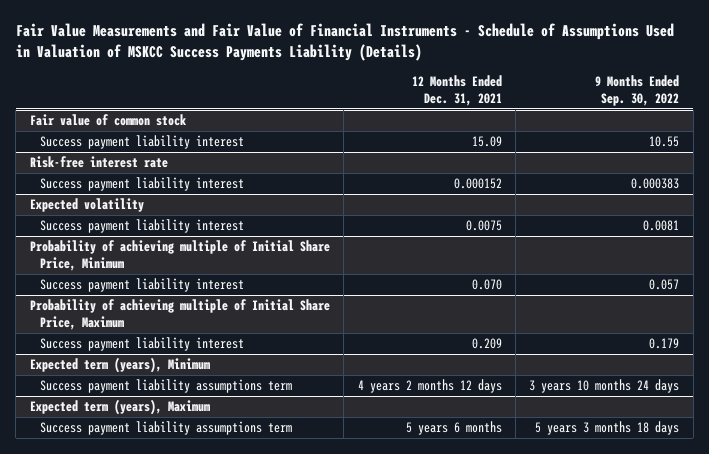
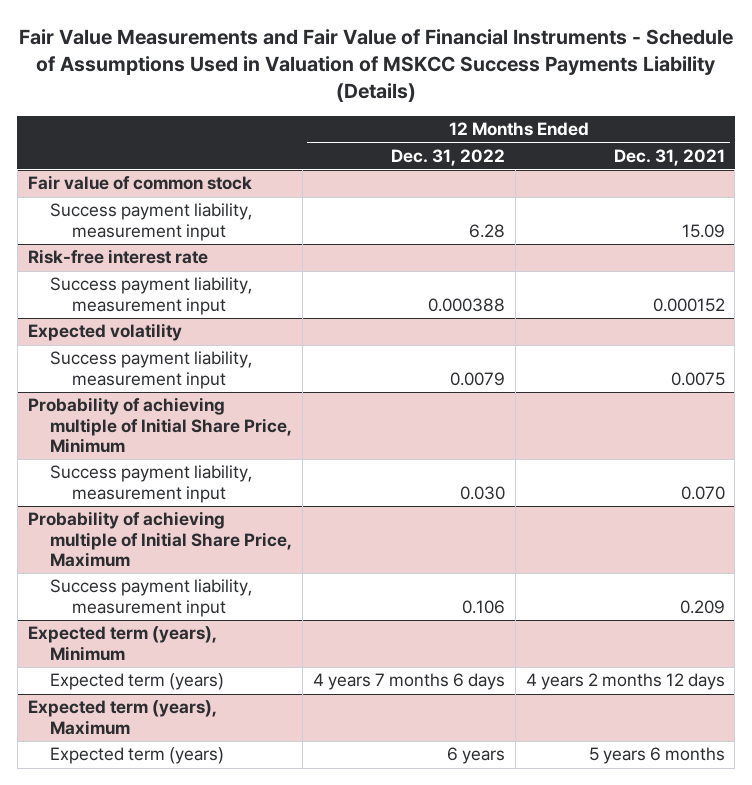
[595,74,680,107] 9 Months Ended Sep. 30, 2022 -> none
none -> [390,148,505,166] Dec. 31, 2022
[40,135,245,150] Success payment liability interest -> [49,203,253,241] Success payment liability, measurement input
[40,177,245,192] Success payment liability interest -> [49,277,253,315] Success payment liability, measurement input
[40,219,245,234] Success payment liability interest -> [49,351,253,389] Success payment liability, measurement input
[40,278,245,293] Success payment liability interest -> [49,465,253,503] Success payment liability, measurement input
[40,337,245,352] Success payment liability interest -> [49,579,253,617] Success payment liability, measurement input
[40,379,293,394] Success payment liability assumptions term -> [49,673,224,691] Expected term (years)
[40,421,293,436] Success payment liability assumptions term -> none
none -> [49,747,224,765] Expected term (years)

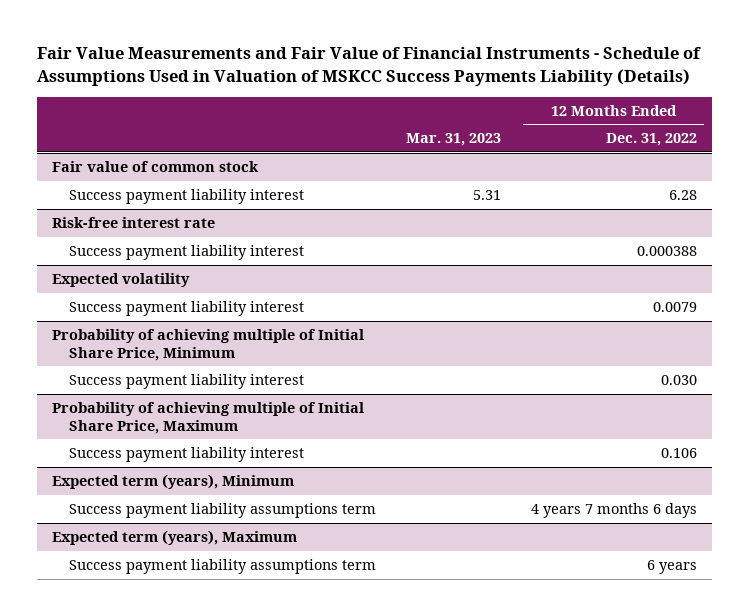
[613,148,725,166] Dec. 31, 2021 -> none
none -> [405,133,501,147] Mar. 31, 2023
[49,203,253,241] Success payment liability, measurement input -> [69,189,305,205] Success payment liability interest
[49,277,253,315] Success payment liability, measurement input -> [69,245,305,261] Success payment liability interest
[49,351,253,389] Success payment liability, measurement input -> [69,301,305,317] Success payment liability interest
[49,465,253,503] Success payment liability, measurement input -> [69,374,305,390] Success payment liability interest
[49,579,253,617] Success payment liability, measurement input -> [69,447,305,463] Success payment liability interest
[49,673,224,691] Expected term (years) -> [69,503,377,519] Success payment liability assumptions term
[49,747,224,765] Expected term (years) -> none
none -> [69,559,377,575] Success payment liability assumptions term

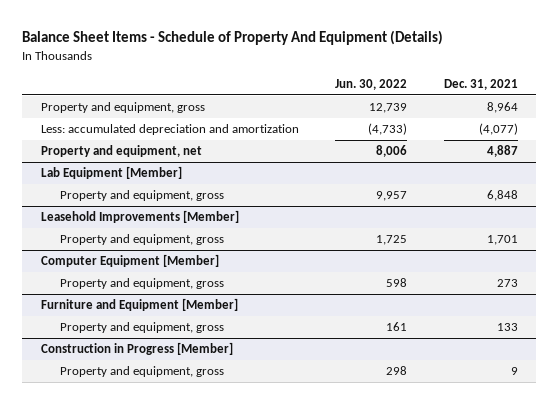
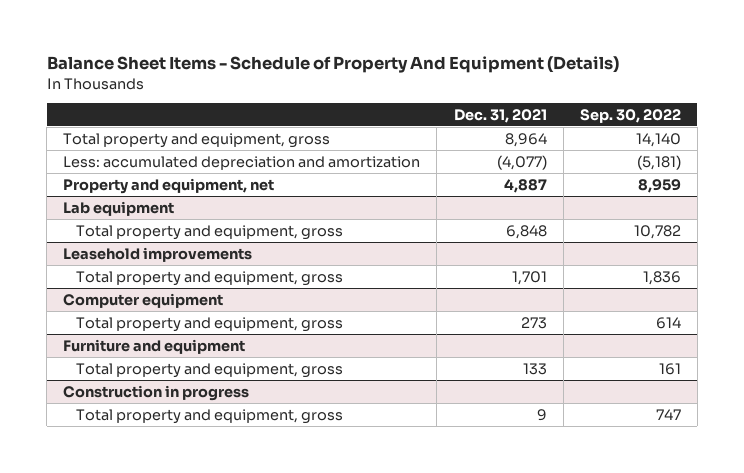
[335,79,408,91] Jun. 30, 2022 -> none
none -> [579,108,681,123] Sep. 30, 2022
[40,102,205,114] Property and equipment, gross -> [63,132,331,148] Total property and equipment, gross
[40,166,182,180] Lab Equipment [Member] -> [63,200,175,216] Lab equipment
[59,190,224,202] Property and equipment, gross -> [75,224,343,240] Total property and equipment, gross
[40,210,239,224] Leasehold Improvements [Member] -> [63,246,253,262] Leasehold improvements
[59,234,224,246] Property and equipment, gross -> [75,270,343,286] Total property and equipment, gross
[40,254,219,268] Computer Equipment [Member] -> [63,292,224,308] Computer equipment
[59,278,224,290] Property and equipment, gross -> [75,316,343,332] Total property and equipment, gross
[40,298,238,312] Furniture and Equipment [Member] -> [63,338,246,354] Furniture and equipment
[59,322,224,334] Property and equipment, gross -> [75,362,343,378] Total property and equipment, gross
[40,342,233,356] Construction in Progress [Member] -> [63,384,250,401] Construction in progress
[59,366,224,378] Property and equipment, gross -> [75,408,343,424] Total property and equipment, gross

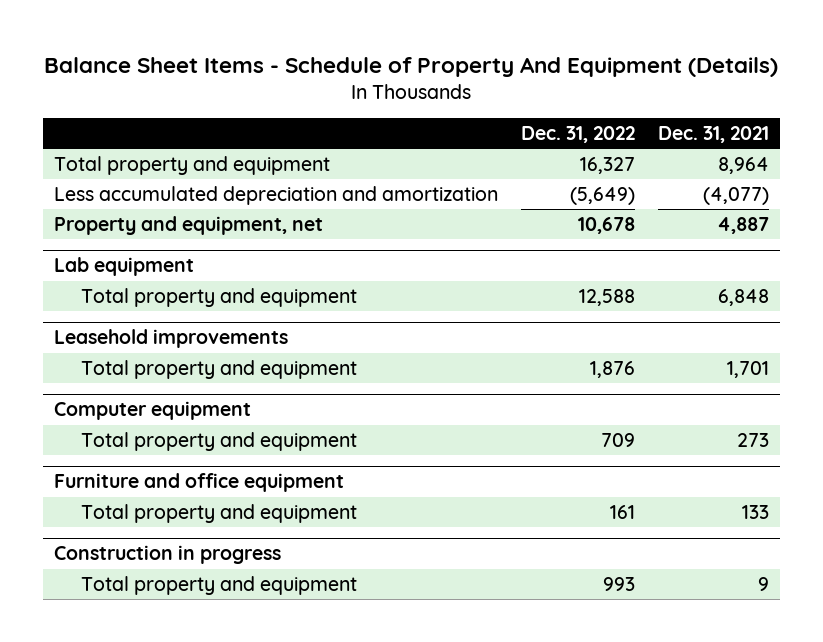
[579,108,681,123] Sep. 30, 2022 -> none
none -> [520,126,635,144] Dec. 31, 2022
[63,132,331,148] Total property and equipment, gross -> [54,155,331,175] Total property and equipment
[63,155,421,170] Less: accumulated depreciation and amortization -> [54,185,499,205] Less accumulated depreciation and amortization
[75,224,343,240] Total property and equipment, gross -> [80,287,357,307] Total property and equipment
[75,270,343,286] Total property and equipment, gross -> [80,359,357,379] Total property and equipment
[75,316,343,332] Total property and equipment, gross -> [80,431,357,451] Total property and equipment
[63,338,246,354] Furniture and equipment -> [54,473,345,493] Furniture and office equipment
[75,362,343,378] Total property and equipment, gross -> [80,503,357,523] Total property and equipment
[75,408,343,424] Total property and equipment, gross -> [80,575,357,595] Total property and equipment

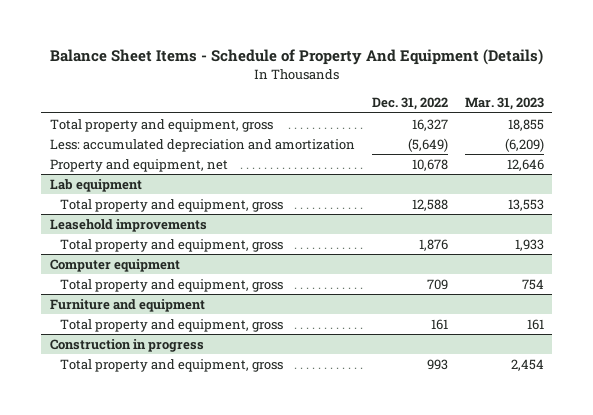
[657,126,769,144] Dec. 31, 2021 -> none
none -> [464,97,544,111] Mar. 31, 2023
[54,155,331,175] Total property and equipment -> [49,118,273,132] Total property and equipment, gross
[54,185,499,205] Less accumulated depreciation and amortization -> [49,138,355,152] Less: accumulated depreciation and amortization
[80,287,357,307] Total property and equipment -> [59,198,283,212] Total property and equipment, gross
[80,359,357,379] Total property and equipment -> [59,238,283,252] Total property and equipment, gross
[80,431,357,451] Total property and equipment -> [59,278,283,292] Total property and equipment, gross
[54,473,345,493] Furniture and office equipment -> [49,298,205,312] Furniture and equipment
[80,503,357,523] Total property and equipment -> [59,318,283,332] Total property and equipment, gross
[80,575,357,595] Total property and equipment -> [59,358,283,372] Total property and equipment, gross

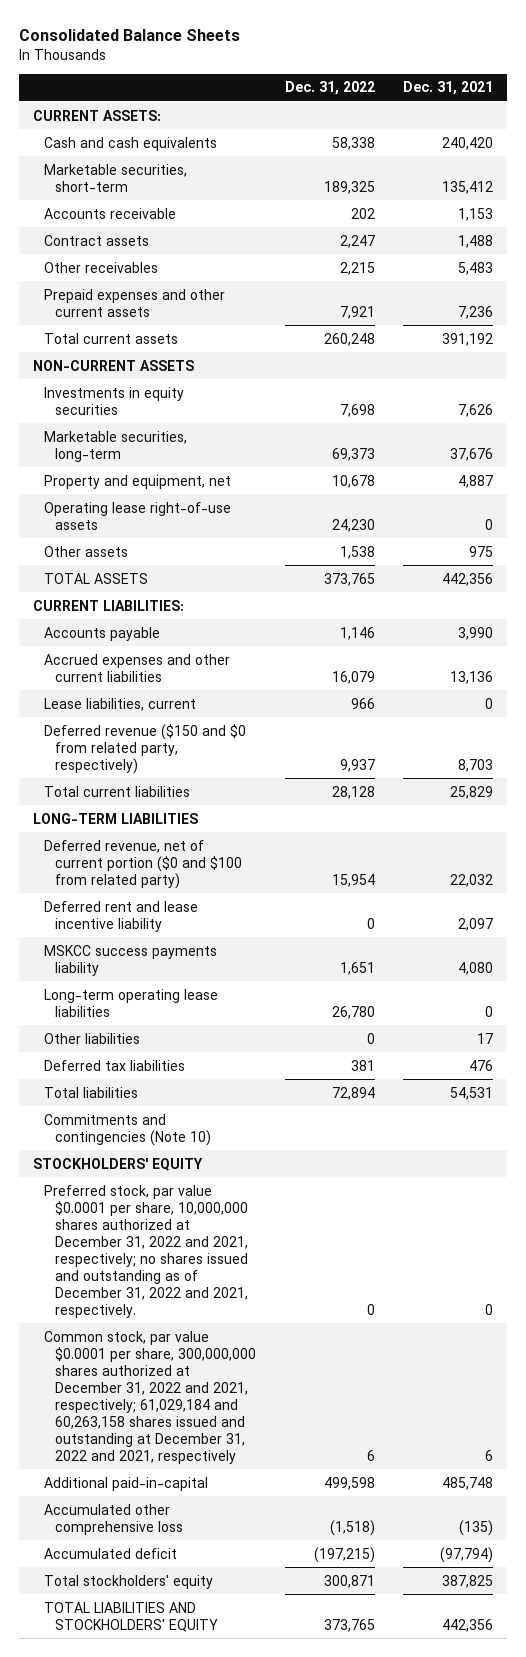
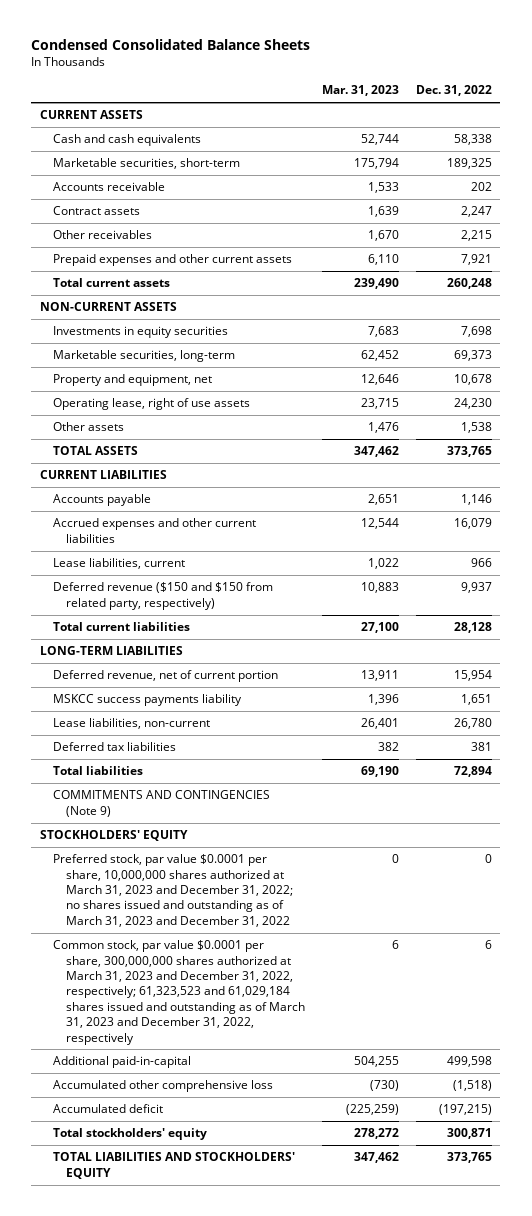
[19,28,241,41] Consolidated Balance Sheets -> [31,38,311,50] Condensed Consolidated Balance Sheets
[403,81,494,96] Dec. 31, 2021 -> none
none -> [321,85,399,97] Mar. 31, 2023
[33,109,162,121] CURRENT ASSETS: -> [40,110,144,120] CURRENT ASSETS
[44,501,232,530] Operating lease right-of-use assets -> [52,398,250,411] Operating lease, right of use assets
[33,599,185,611] CURRENT LIABILITIES: -> [40,470,168,480] CURRENT LIABILITIES
[44,723,247,774] Deferred revenue ($150 and $0 from related party, respectively) -> [52,582,273,610] Deferred revenue ($150 and $150 from related party, respectively)
[44,900,199,932] Deferred rent and lease incentive liability -> none
[44,839,242,889] Deferred revenue, net of current portion ($0 and $100 from related party) -> [52,670,278,683] Deferred revenue, net of current portion
[44,1032,141,1044] Other liabilities -> none
[44,988,219,1017] Long-term operating lease liabilities -> [52,718,210,730] Lease liabilities, non-current
[44,1113,211,1146] Commitments and contingencies (Note 10) -> [52,790,270,817] COMMITMENTS AND CONTINGENCIES (Note 9)
[44,1184,248,1318] Preferred stock, par value $0.0001 per share, 10,000,000 shares authorized at December 31, 2022 and 2021, respectively; no shares issued and outstanding as of December 31, 2022 and 2021, respectively. -> [52,854,293,927] Preferred stock, par value $0.0001 per share, 10,000,000 shares authorized at March 31, 2023 and December 31, 2022; no shares issued and outstanding as of March 31, 2023 and December 31, 2022
[44,1330,256,1464] Common stock, par value $0.0001 per share, 300,000,000 shares authorized at December 31, 2022 and 2021, respectively; 61,029,184 and 60,263,158 shares issued and outstanding at December 31, 2022 and 2021, respectively -> [52,940,305,1045] Common stock, par value $0.0001 per share, 300,000,000 shares authorized at March 31, 2023 and December 31, 2022, respectively; 61,323,523 and 61,029,184 shares issued and outstanding as of March 31, 2023 and December 31, 2022, respectively

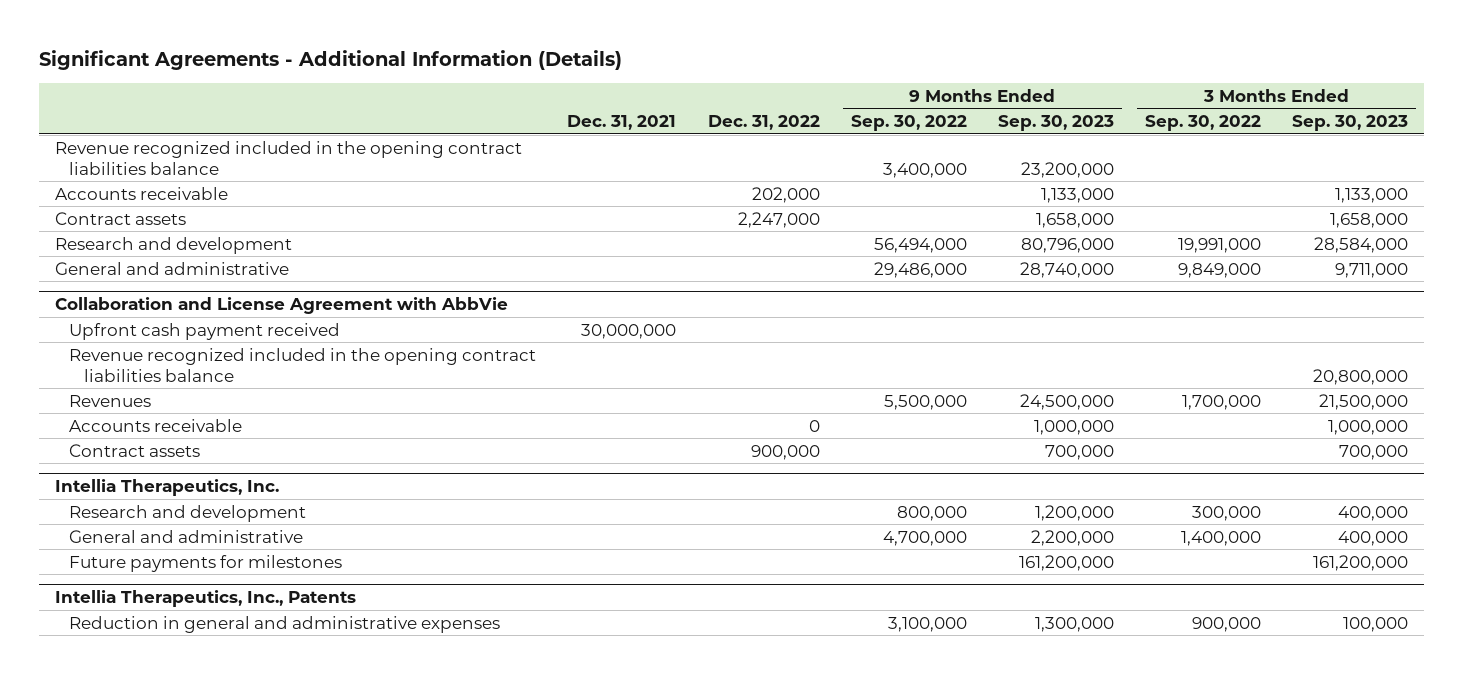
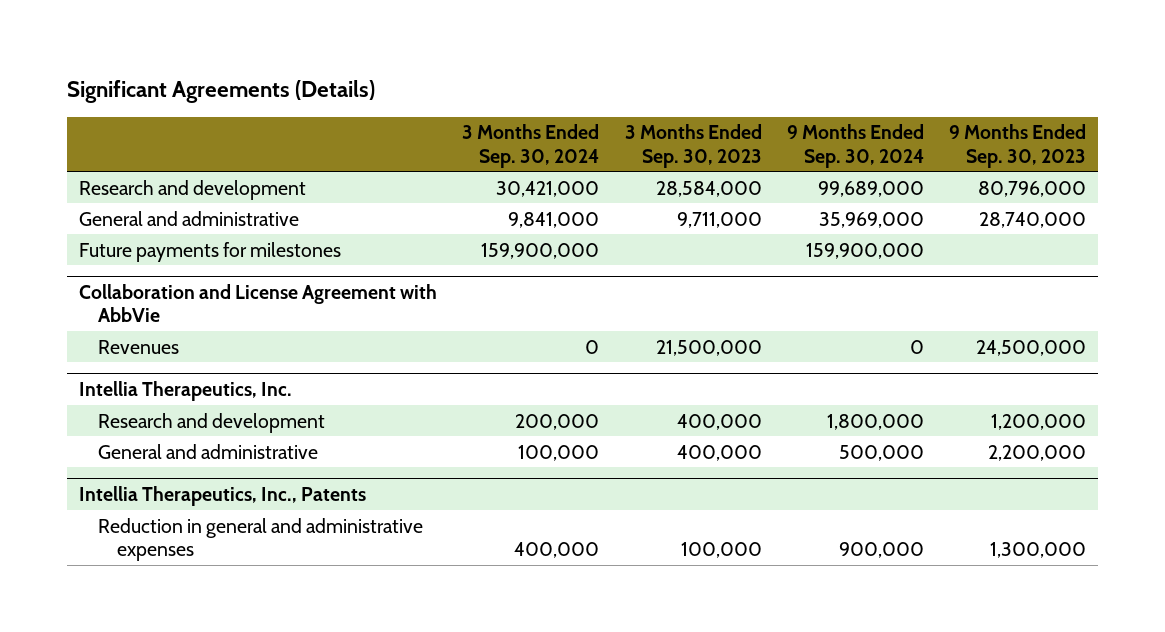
[39,50,623,71] Significant Agreements - Additional Information (Details) -> [66,80,375,104] Significant Agreements (Details)
[567,115,677,131] Dec. 31, 2021 -> none
[707,115,820,131] Dec. 31, 2022 -> none
[850,115,967,132] Sep. 30, 2022 -> none
[1144,115,1261,132] Sep. 30, 2022 -> none
none -> [462,124,600,168] 3 Months Ended Sep. 30, 2024
none -> [786,124,924,168] 9 Months Ended Sep. 30, 2024
[55,140,523,175] Revenue recognized included in the opening contract liabilities balance -> none
[55,186,229,200] Accounts receivable -> none
[55,211,187,225] Contract assets -> none
none -> [79,241,342,262] Future payments for milestones
[69,322,341,340] Upfront cash payment received -> none
[69,347,537,382] Revenue recognized included in the opening contract liabilities balance -> none
[69,418,243,432] Accounts receivable -> none
[69,443,201,457] Contract assets -> none
[69,554,343,572] Future payments for milestones -> none

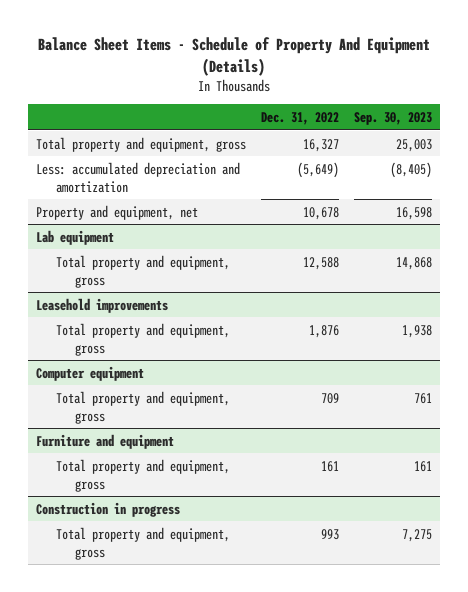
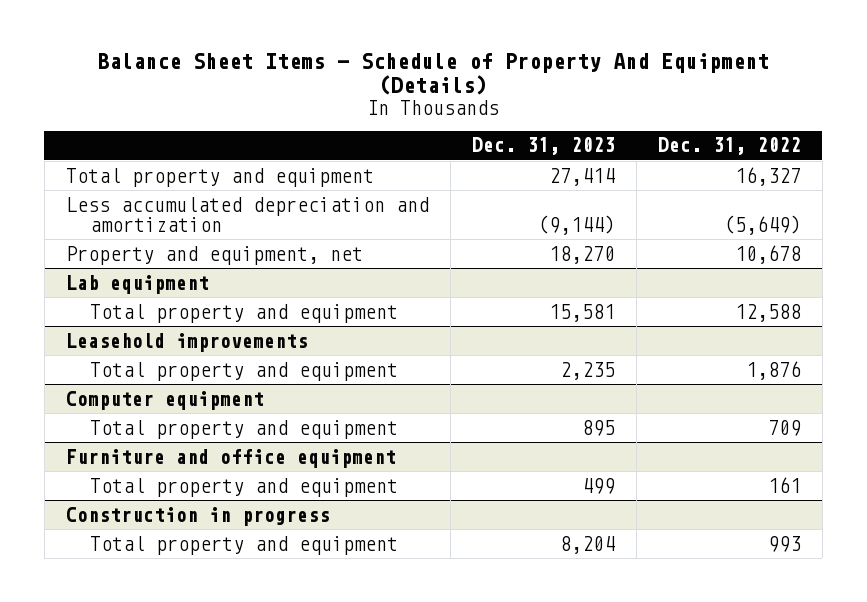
[354,111,433,125] Sep. 30, 2023 -> none
none -> [471,137,615,156] Dec. 31, 2023
[36,136,247,152] Total property and equipment, gross -> [65,167,374,187] Total property and equipment
[36,161,241,193] Less: accumulated depreciation and amortization -> [65,196,429,233] Less accumulated depreciation and amortization
[55,254,230,288] Total property and equipment, gross -> [89,303,398,323] Total property and equipment
[55,322,230,356] Total property and equipment, gross -> [89,361,398,381] Total property and equipment
[55,390,230,424] Total property and equipment, gross -> [89,419,398,439] Total property and equipment
[36,433,175,449] Furniture and equipment -> [65,448,396,468] Furniture and office equipment
[55,458,230,492] Total property and equipment, gross -> [89,477,398,497] Total property and equipment
[55,526,230,560] Total property and equipment, gross -> [89,535,398,555] Total property and equipment

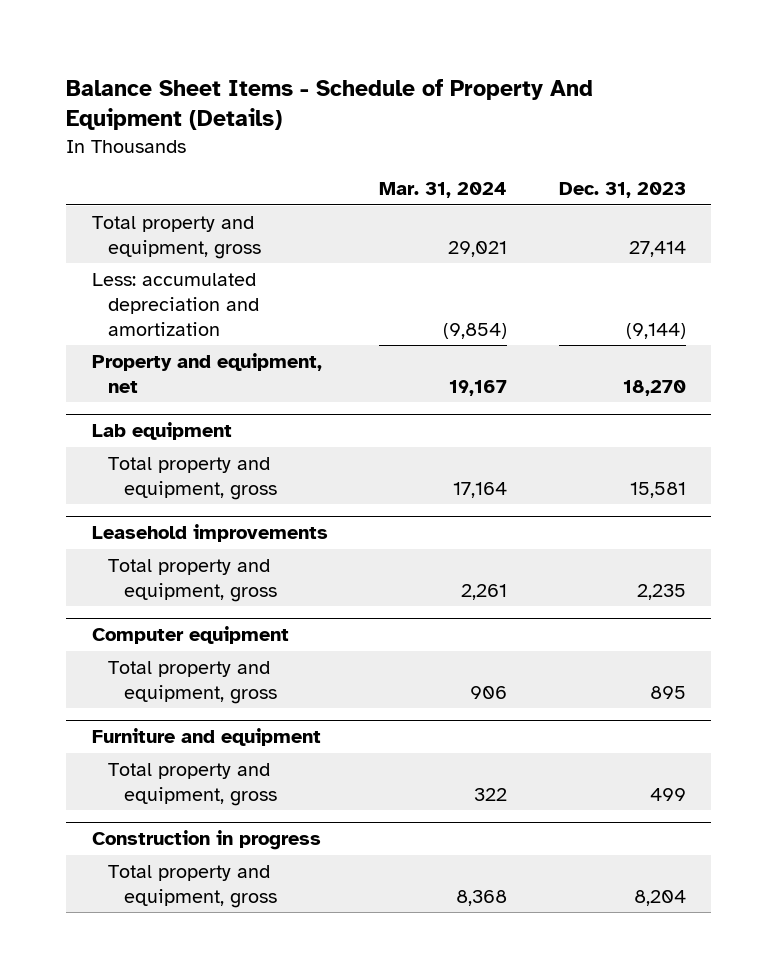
[657,137,801,156] Dec. 31, 2022 -> none
none -> [379,181,508,198] Mar. 31, 2024
[65,167,374,187] Total property and equipment -> [91,215,261,259] Total property and equipment, gross
[65,196,429,233] Less accumulated depreciation and amortization -> [91,272,259,336] Less: accumulated depreciation and amortization
[89,303,398,323] Total property and equipment -> [107,456,277,500] Total property and equipment, gross
[89,361,398,381] Total property and equipment -> [107,558,277,602] Total property and equipment, gross
[89,419,398,439] Total property and equipment -> [107,660,277,704] Total property and equipment, gross
[65,448,396,468] Furniture and office equipment -> [91,728,321,747] Furniture and equipment
[89,477,398,497] Total property and equipment -> [107,762,277,806] Total property and equipment, gross
[89,535,398,555] Total property and equipment -> [107,864,277,908] Total property and equipment, gross

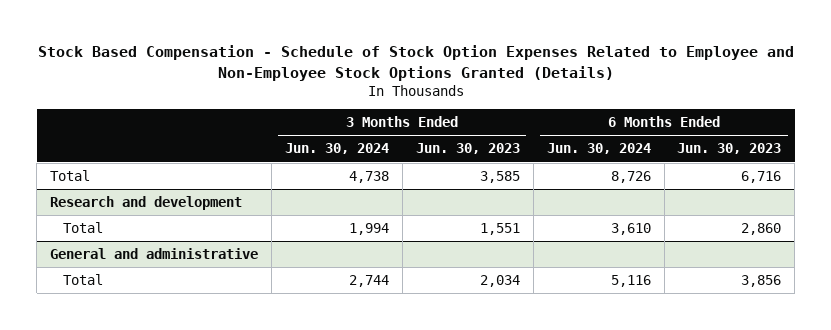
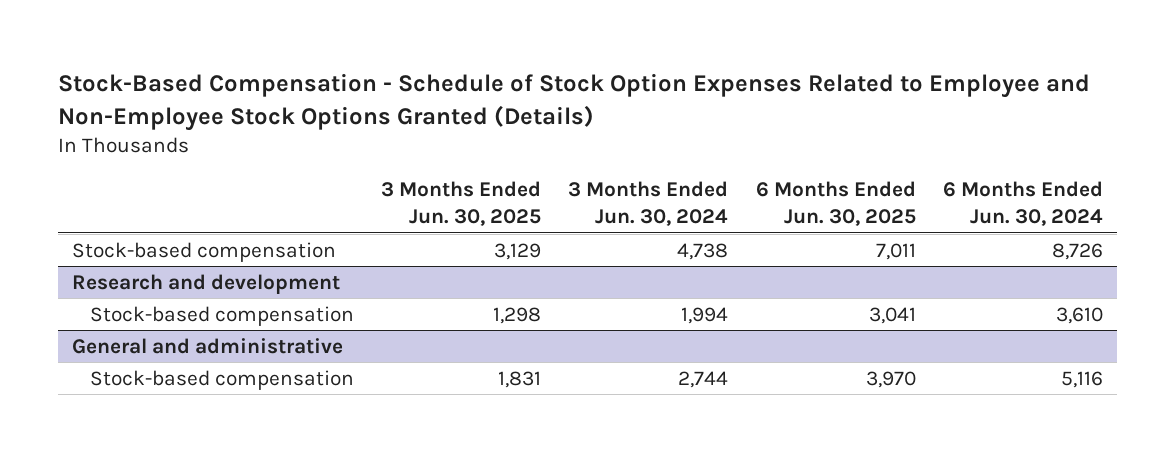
[37,45,794,81] Stock Based Compensation - Schedule of Stock Option Expenses Related to Employee and Non-Employee Stock Options Granted (Details) -> [58,73,1091,131] Stock-Based Compensation - Schedule of Stock Option Expenses Related to Employee and Non-Employee Stock Options Granted (Details)
[415,143,520,155] Jun. 30, 2023 -> none
[677,143,782,155] Jun. 30, 2023 -> none
none -> [380,180,541,226] 3 Months Ended Jun. 30, 2025
none -> [755,180,916,226] 6 Months Ended Jun. 30, 2025
[50,170,91,182] Total -> [72,241,337,262] Stock-based compensation
[63,222,104,234] Total -> [89,305,354,326] Stock-based compensation
[63,274,104,286] Total -> [89,369,354,390] Stock-based compensation

